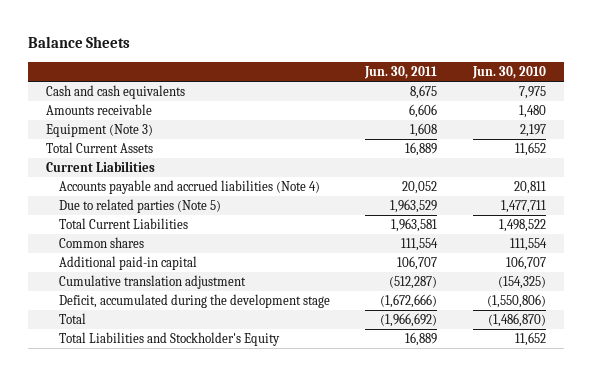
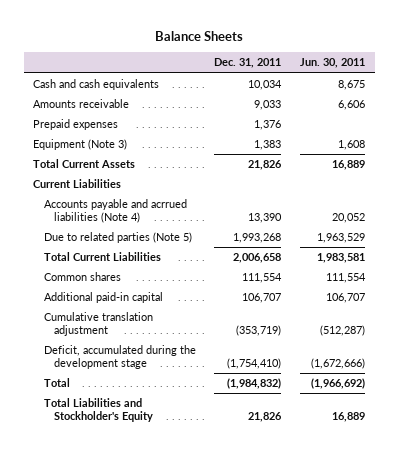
[471,65,546,79] Jun. 30, 2010 -> none
none -> [214,58,282,69] Dec. 31, 2011
none -> [33,119,119,131] Prepaid expenses
[58,180,320,195] Accounts payable and accrued liabilities (Note 4) -> [43,199,187,224] Accounts payable and acrrued liabilities (Note 4)
[391,218,438,233] 1,963,581 -> [317,253,366,264] 1,983,581

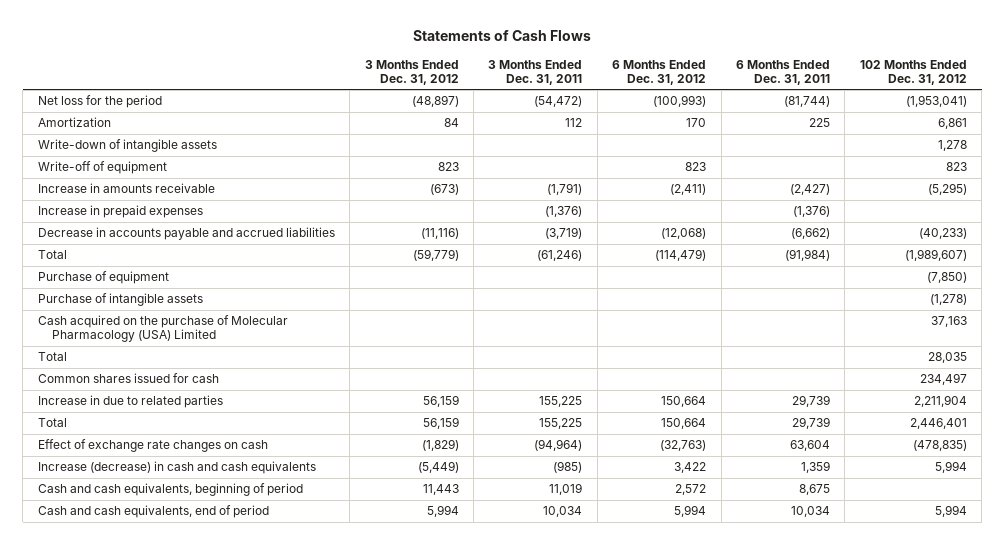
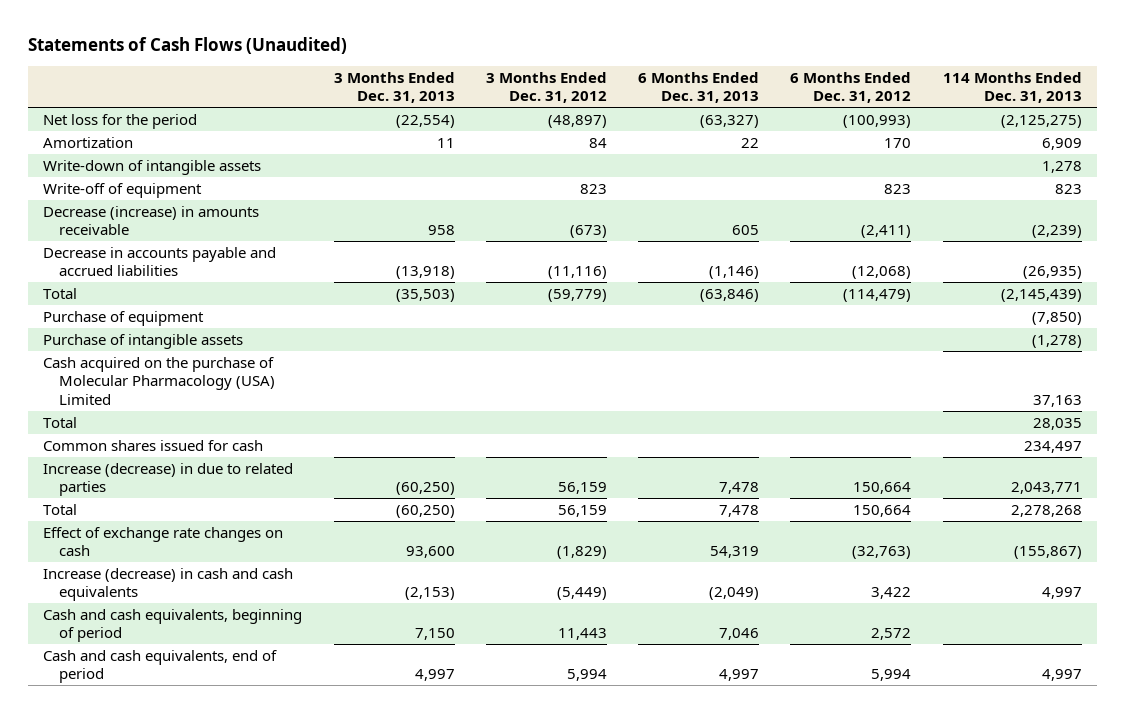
[413,30,592,42] Statements of Cash Flows -> [27,36,347,54] Statements of Cash Flows (Unaudited)
[488,59,583,85] 3 Months Ended Dec. 31, 2011 -> none
[735,59,830,85] 6 Months Ended Dec. 31, 2011 -> none
[859,59,967,85] 102 Months Ended Dec. 31, 2012 -> none
none -> [333,71,455,104] 3 Months Ended Dec. 31, 2013
none -> [638,71,760,104] 6 Months Ended Dec. 31, 2013
none -> [942,71,1082,104] 114 Months Ended Dec. 31, 2013
[37,205,203,219] Increase in prepaid expenses -> none
[37,183,215,194] Increase in amounts receivable -> [43,205,260,236] Decrease (increase) in amounts receivable
[37,395,223,409] Increase in due to related parties -> [43,462,294,497] Increase (decrease) in due to related parties

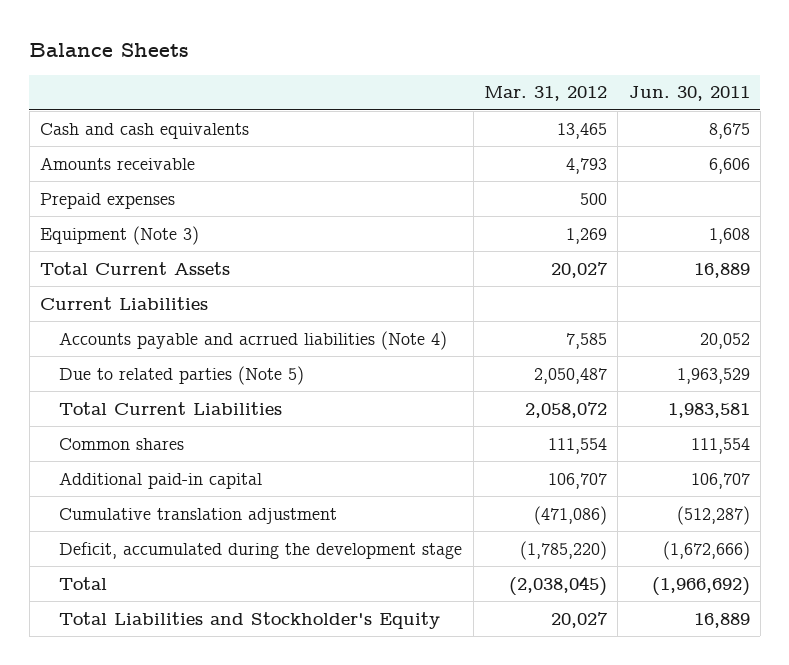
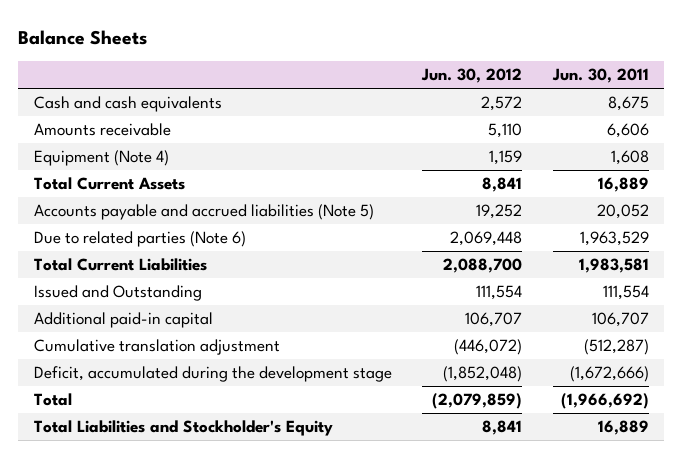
[483,86,607,102] Mar. 31, 2012 -> none
none -> [421,68,523,84] Jun. 30, 2012
[39,192,175,209] Prepaid expenses -> none
[39,225,199,245] Equipment (Note 3) -> [33,149,169,166] Equipment (Note 4)
[39,296,208,310] Current Liabilities -> none
[59,330,448,350] Accounts payable and acrrued liabilities (Note 4) -> [33,203,374,220] Accounts payable and accrued liabilities (Note 5)
[59,365,305,385] Due to related parties (Note 5) -> [33,230,246,247] Due to related parties (Note 6)
[59,437,185,450] Common shares -> [33,284,202,301] Issued and Outstanding

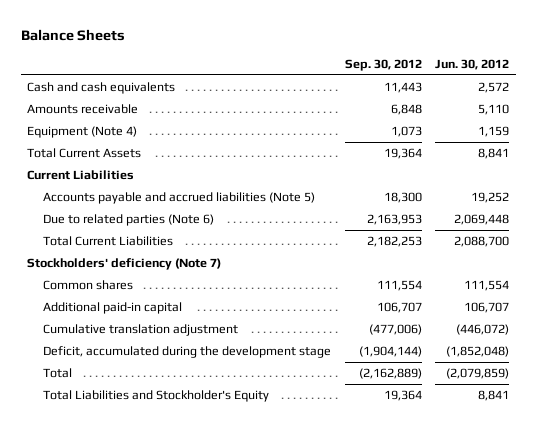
[552,68,650,84] Jun. 30, 2011 -> none
none -> [344,59,422,72] Sep. 30, 2012
none -> [27,170,135,181] Current Liabilities
none -> [27,258,222,271] Stockholders' deficiency (Note 7)
[33,284,202,301] Issued and Outstanding -> [43,280,134,291] Common shares

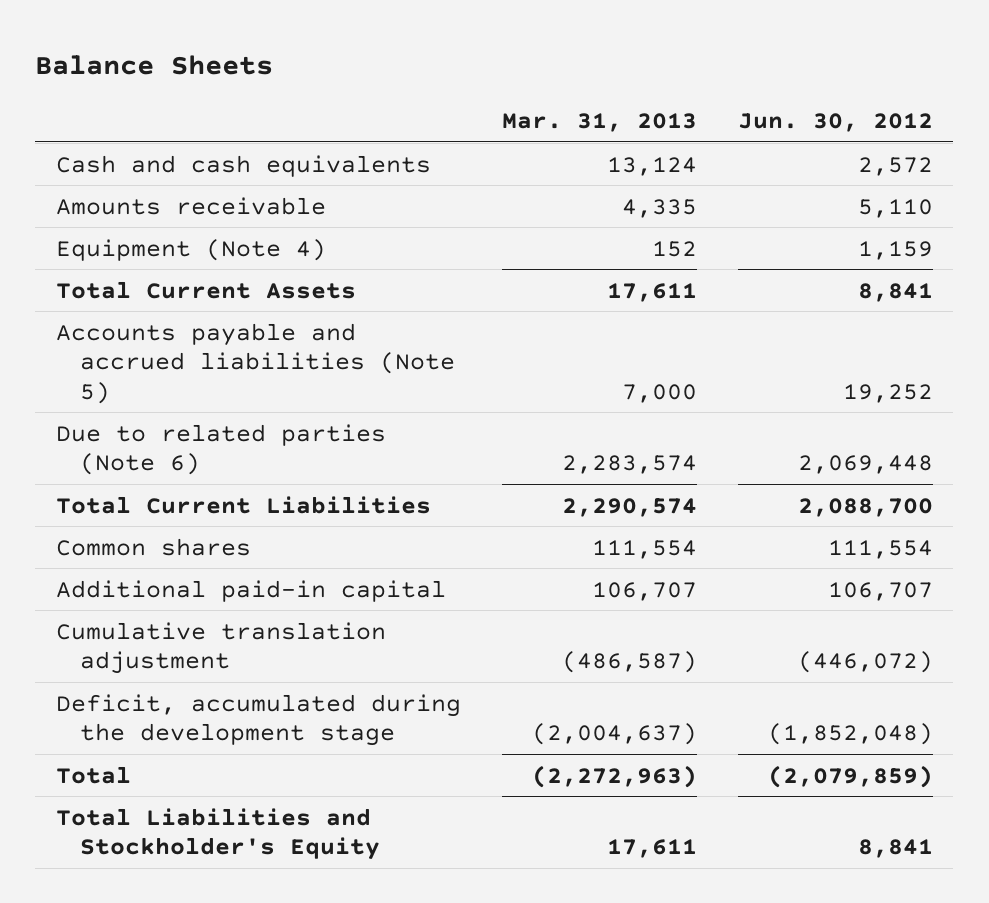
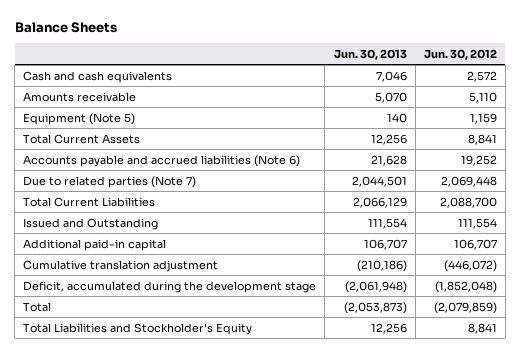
[501,113,697,133] Mar. 31, 2013 -> none
none -> [333,48,407,60] Jun. 30, 2013
[55,238,326,261] Equipment (Note 4) -> [23,112,136,125] Equipment (Note 5)
[55,322,456,404] Accounts payable and accrued liabilities (Note 5) -> [23,154,301,167] Accounts payable and accrued liabilities (Note 6)
[55,423,386,476] Due to related parties (Note 6) -> [23,175,197,188] Due to related parties (Note 7)
[55,537,251,556] Common shares -> [23,217,159,230] Issued and Outstanding

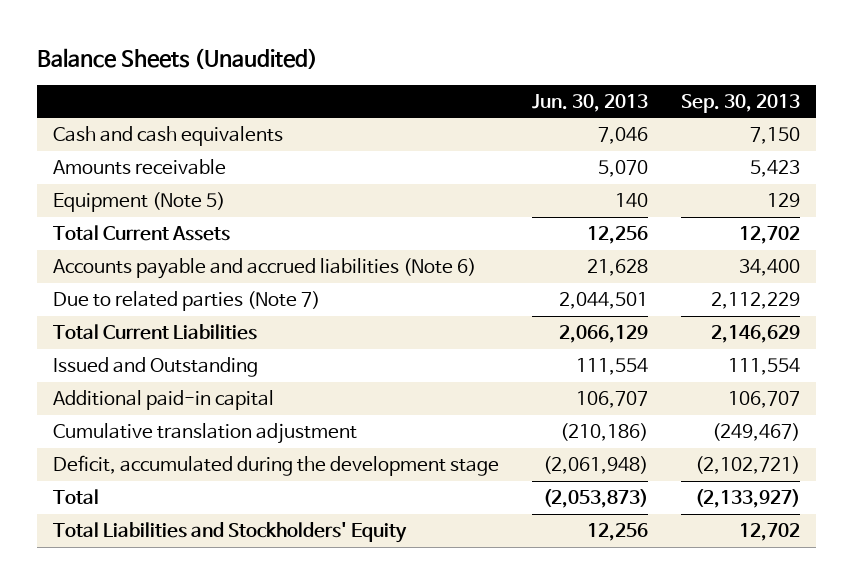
[14,21,117,33] Balance Sheets -> [37,48,319,70] Balance Sheets (Unaudited)
[423,48,497,60] Jun. 30, 2012 -> none
none -> [680,93,800,113] Sep. 30, 2013
[23,322,253,335] Total Liabilities and Stockholder's Equity -> [53,521,408,543] Total Liabilities and Stockholders' Equity

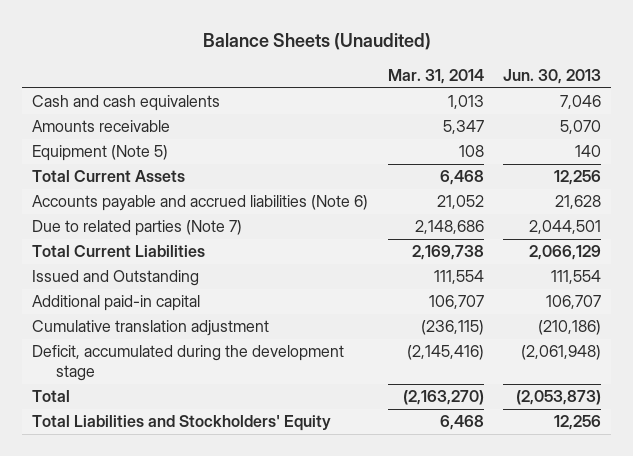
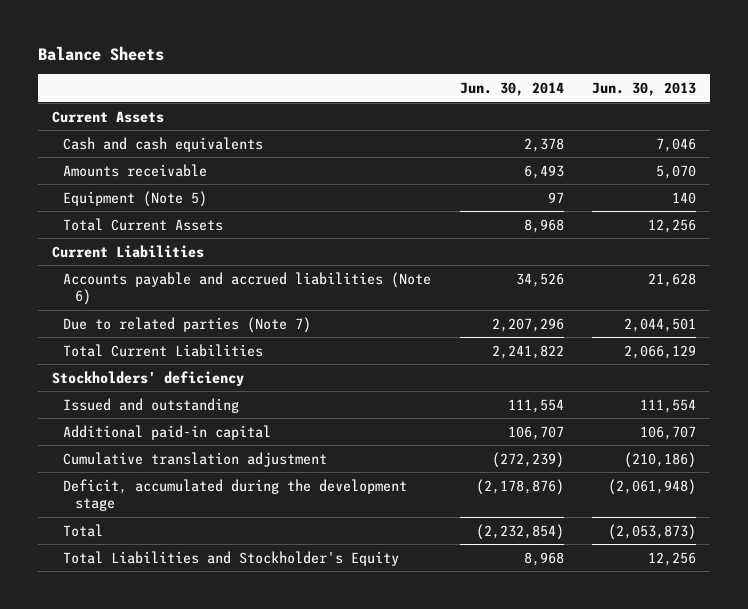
[202,32,431,50] Balance Sheets (Unaudited) -> [37,46,164,62] Balance Sheets
[387,68,484,84] Mar. 31, 2014 -> none
none -> [459,81,564,96] Jun. 30, 2014
none -> [51,110,164,123] Current Assets
none -> [51,244,204,258] Current Liabilities
none -> [51,370,244,386] Stockholders' deficiency
[32,270,200,287] Issued and Outstanding -> [63,397,240,413] Issued and outstanding
[32,415,332,432] Total Liabilities and Stockholders' Equity -> [63,550,400,566] Total Liabilities and Stockholder's Equity

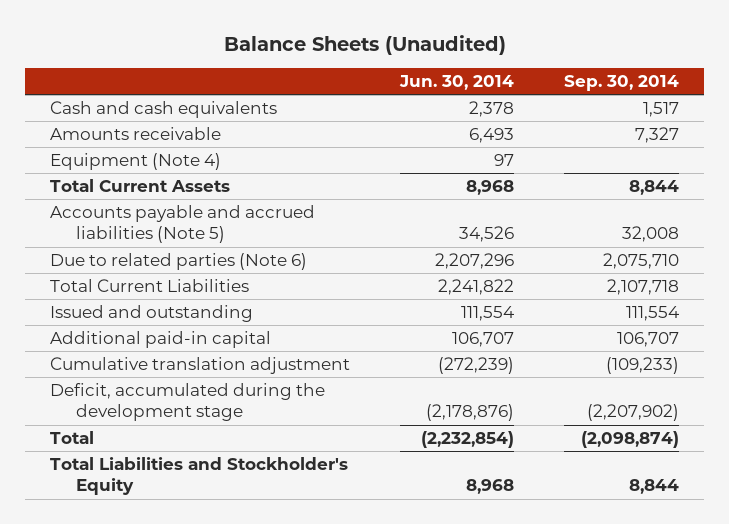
[37,46,164,62] Balance Sheets -> [223,34,506,55] Balance Sheets (Unaudited)
[591,81,696,96] Jun. 30, 2013 -> none
none -> [564,74,680,91] Sep. 30, 2014
[51,110,164,123] Current Assets -> none
[63,190,208,207] Equipment (Note 5) -> [49,153,221,171] Equipment (Note 4)
[51,244,204,258] Current Liabilities -> none
[63,271,432,306] Accounts payable and accrued liabilities (Note 6) -> [49,205,315,244] Accounts payable and accrued liabilities (Note 5)
[63,316,312,333] Due to related parties (Note 7) -> [49,253,307,271] Due to related parties (Note 6)
[51,370,244,386] Stockholders' deficiency -> none

